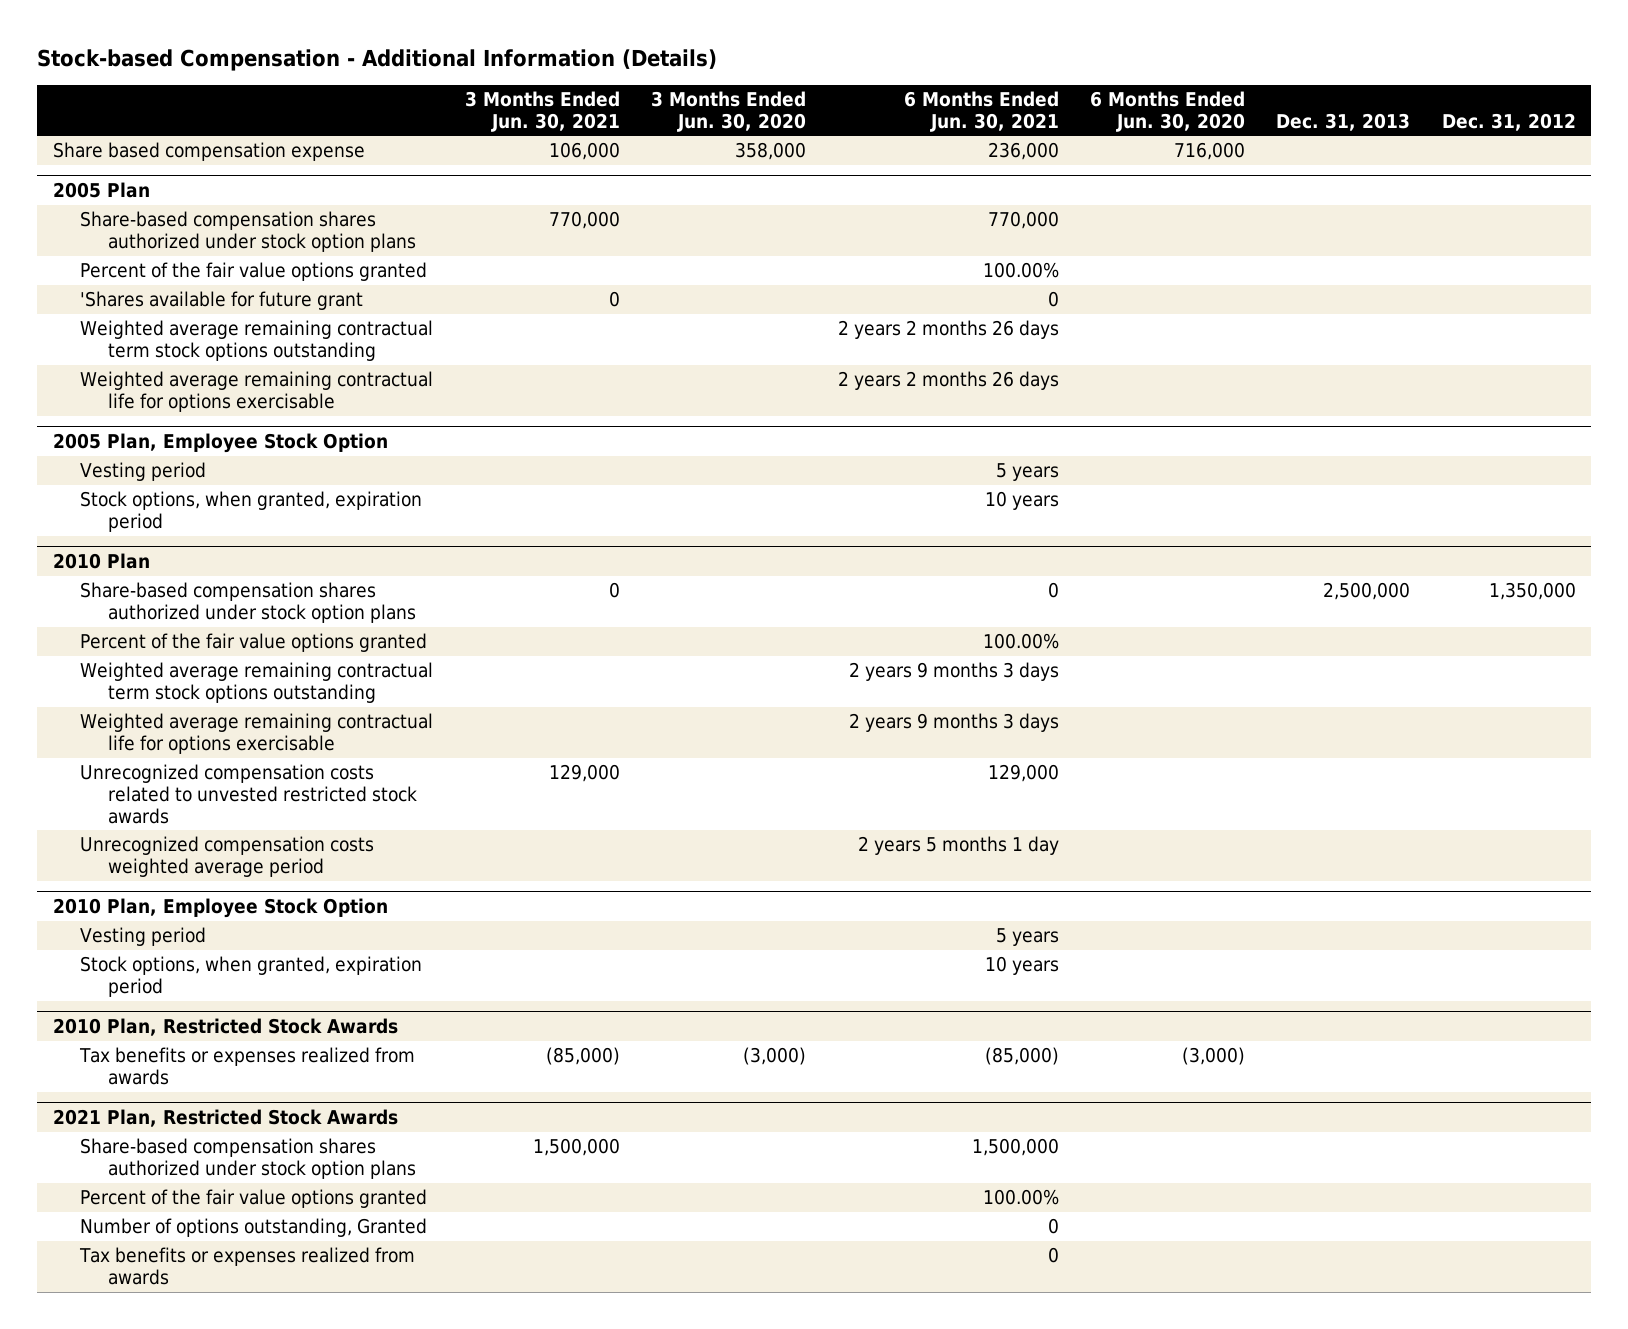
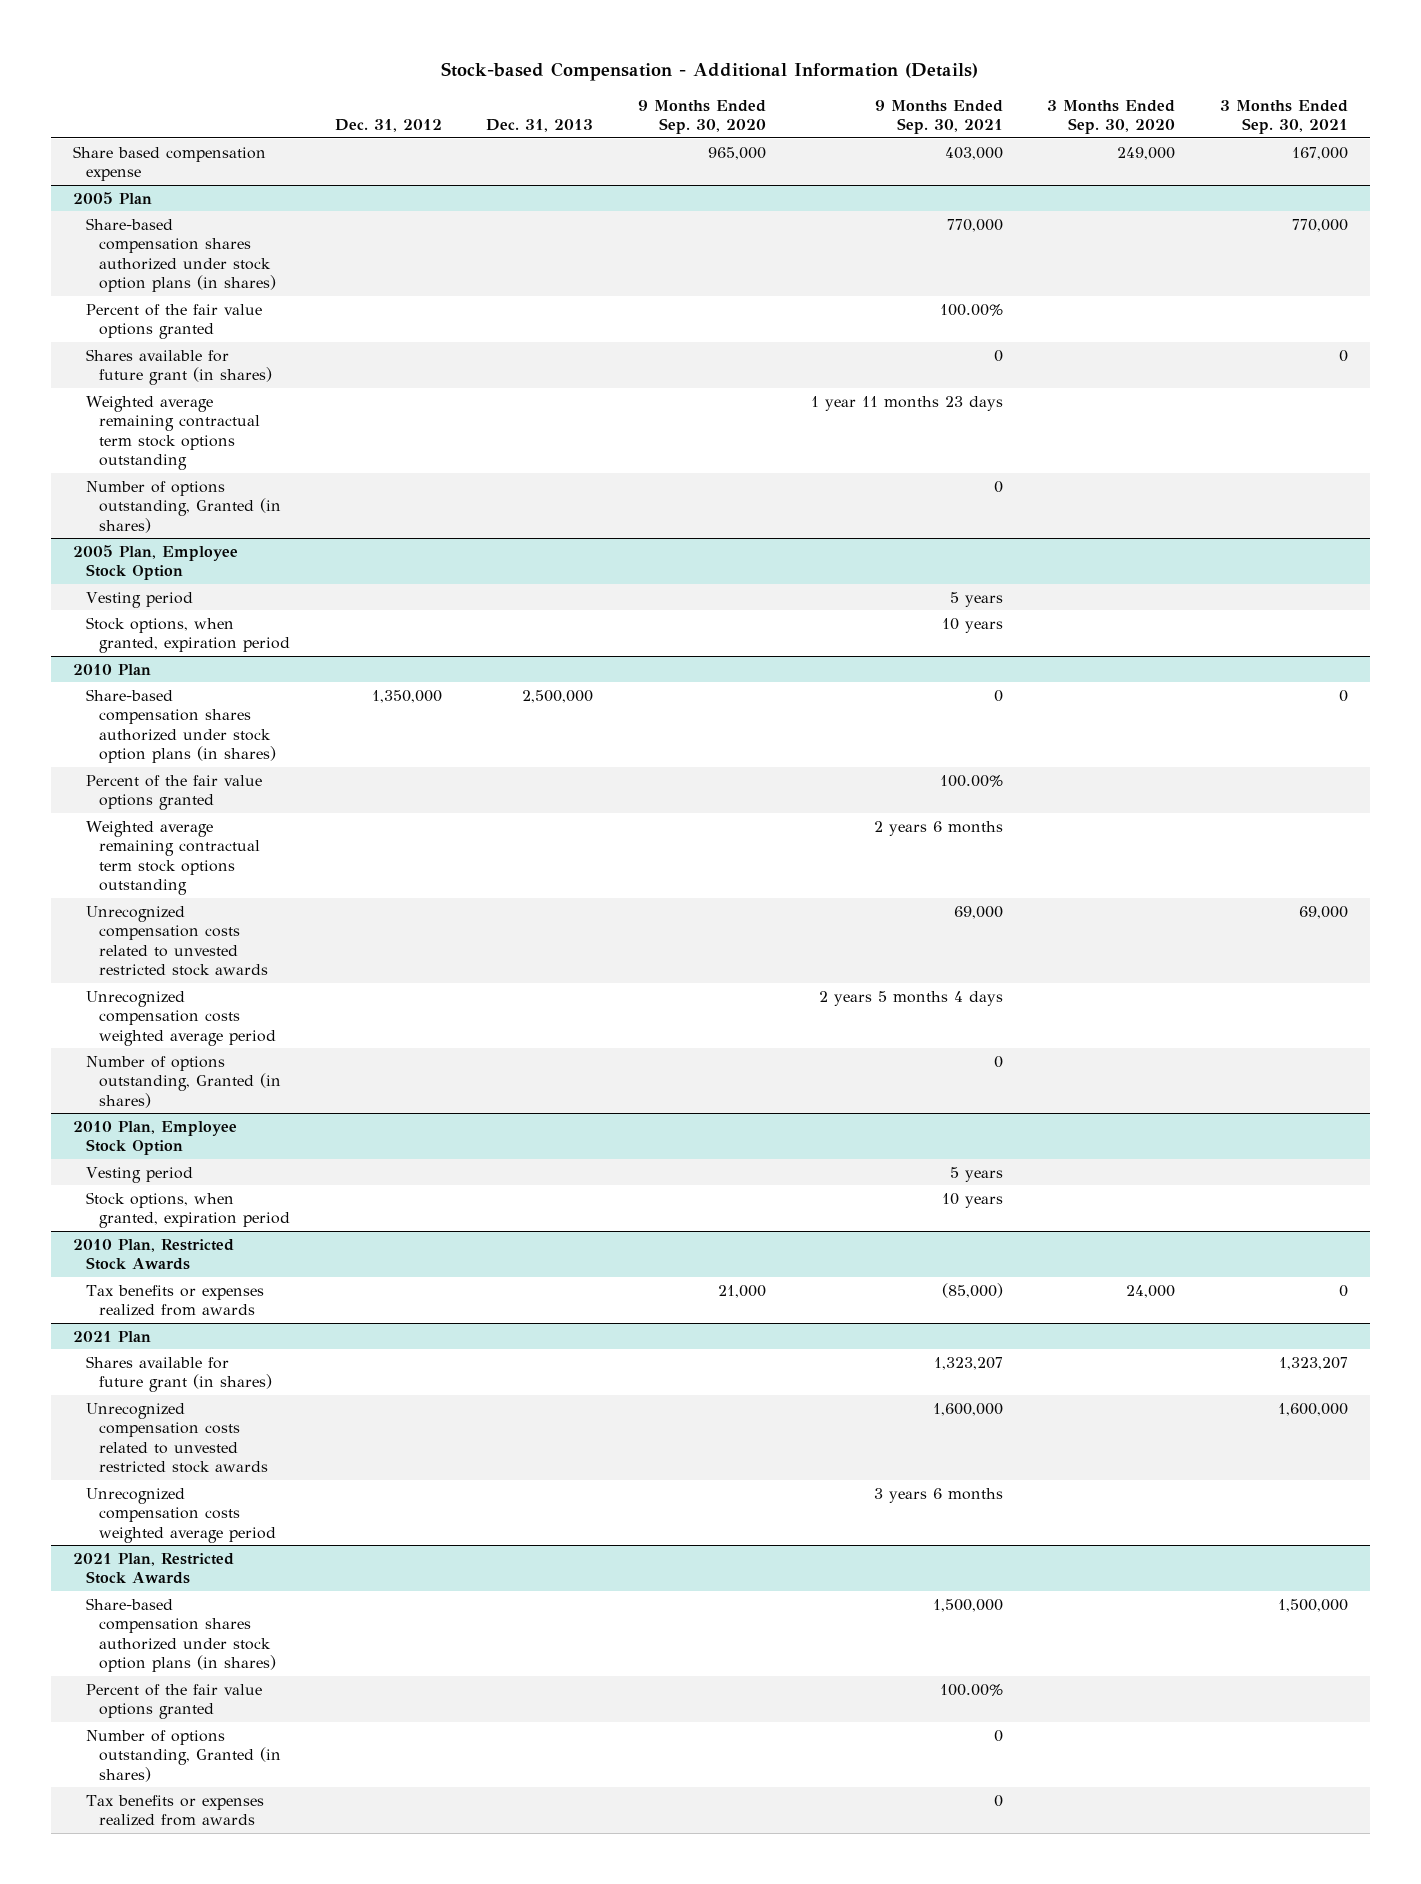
[464,90,620,132] 3 Months Ended Jun. 30, 2021 -> none
[651,90,807,132] 3 Months Ended Jun. 30, 2020 -> none
[903,90,1059,132] 6 Months Ended Jun. 30, 2021 -> none
[1089,90,1245,132] 6 Months Ended Jun. 30, 2020 -> none
none -> [637,99,766,135] 9 Months Ended Sep. 30, 2020
none -> [874,99,1003,135] 9 Months Ended Sep. 30, 2021
none -> [1047,99,1176,135] 3 Months Ended Sep. 30, 2020
none -> [1219,99,1348,135] 3 Months Ended Sep. 30, 2021
[80,211,417,252] Share-based compensation shares authorized under stock option plans -> [86,217,277,293] Share-based compensation shares authorized under stock option plans (in shares)
[80,291,364,311] 'Shares available for future grant -> [86,348,273,386] Shares available for future grant (in shares)
[80,371,434,412] Weighted average remaining contractual life for options exercisable -> none
none -> [86,480,282,533] Number of options outstanding, Granted (in shares)
[80,582,417,623] Share-based compensation shares authorized under stock option plans -> [86,688,277,764] Share-based compensation shares authorized under stock option plans (in shares)
[80,713,434,754] Weighted average remaining contractual life for options exercisable -> none
none -> [86,1055,282,1108] Number of options outstanding, Granted (in shares)
none -> [73,1330,152,1342] 2021 Plan
none -> [86,1355,273,1393] Shares available for future grant (in shares)
none -> [86,1402,269,1474] Unrecognized compensation costs related to unvested restricted stock awards
none -> [86,1487,277,1543] Unrecognized compensation costs weighted average period
[80,1138,417,1179] Share-based compensation shares authorized under stock option plans -> [86,1597,277,1673] Share-based compensation shares authorized under stock option plans (in shares)
[80,1218,428,1238] Number of options outstanding, Granted -> [86,1729,282,1782] Number of options outstanding, Granted (in shares)

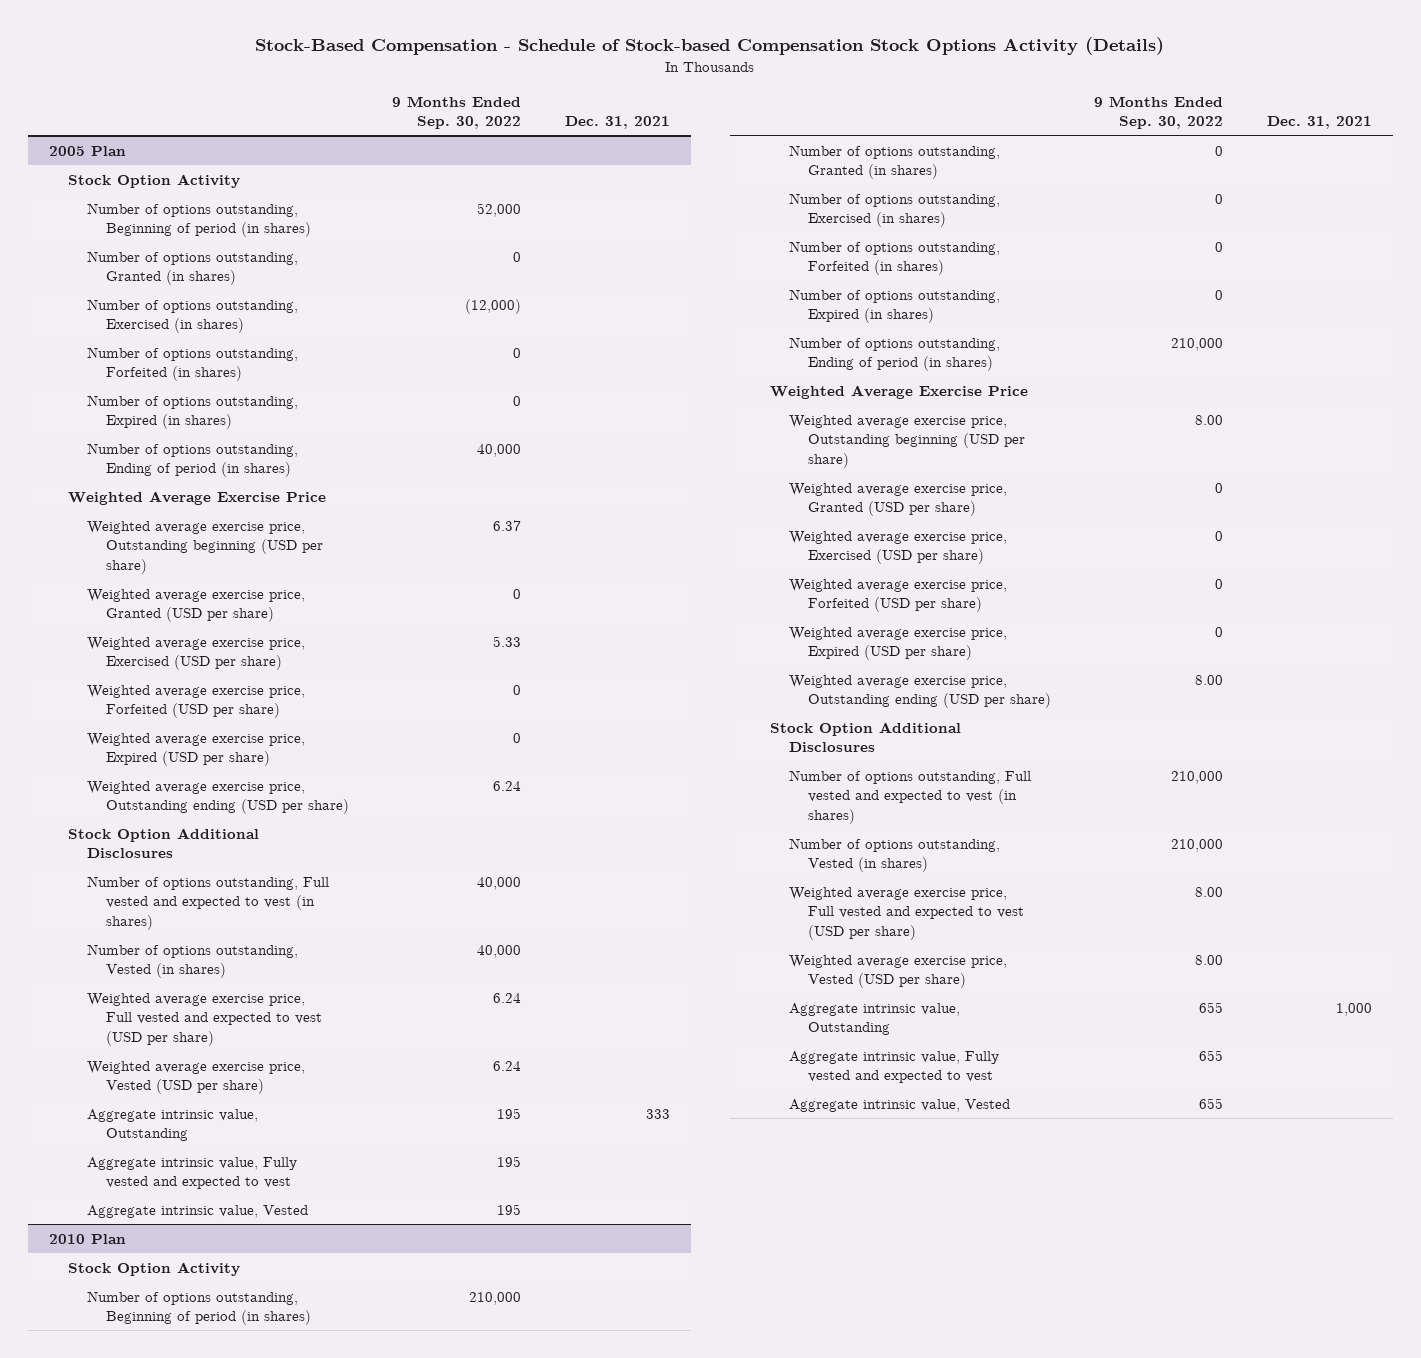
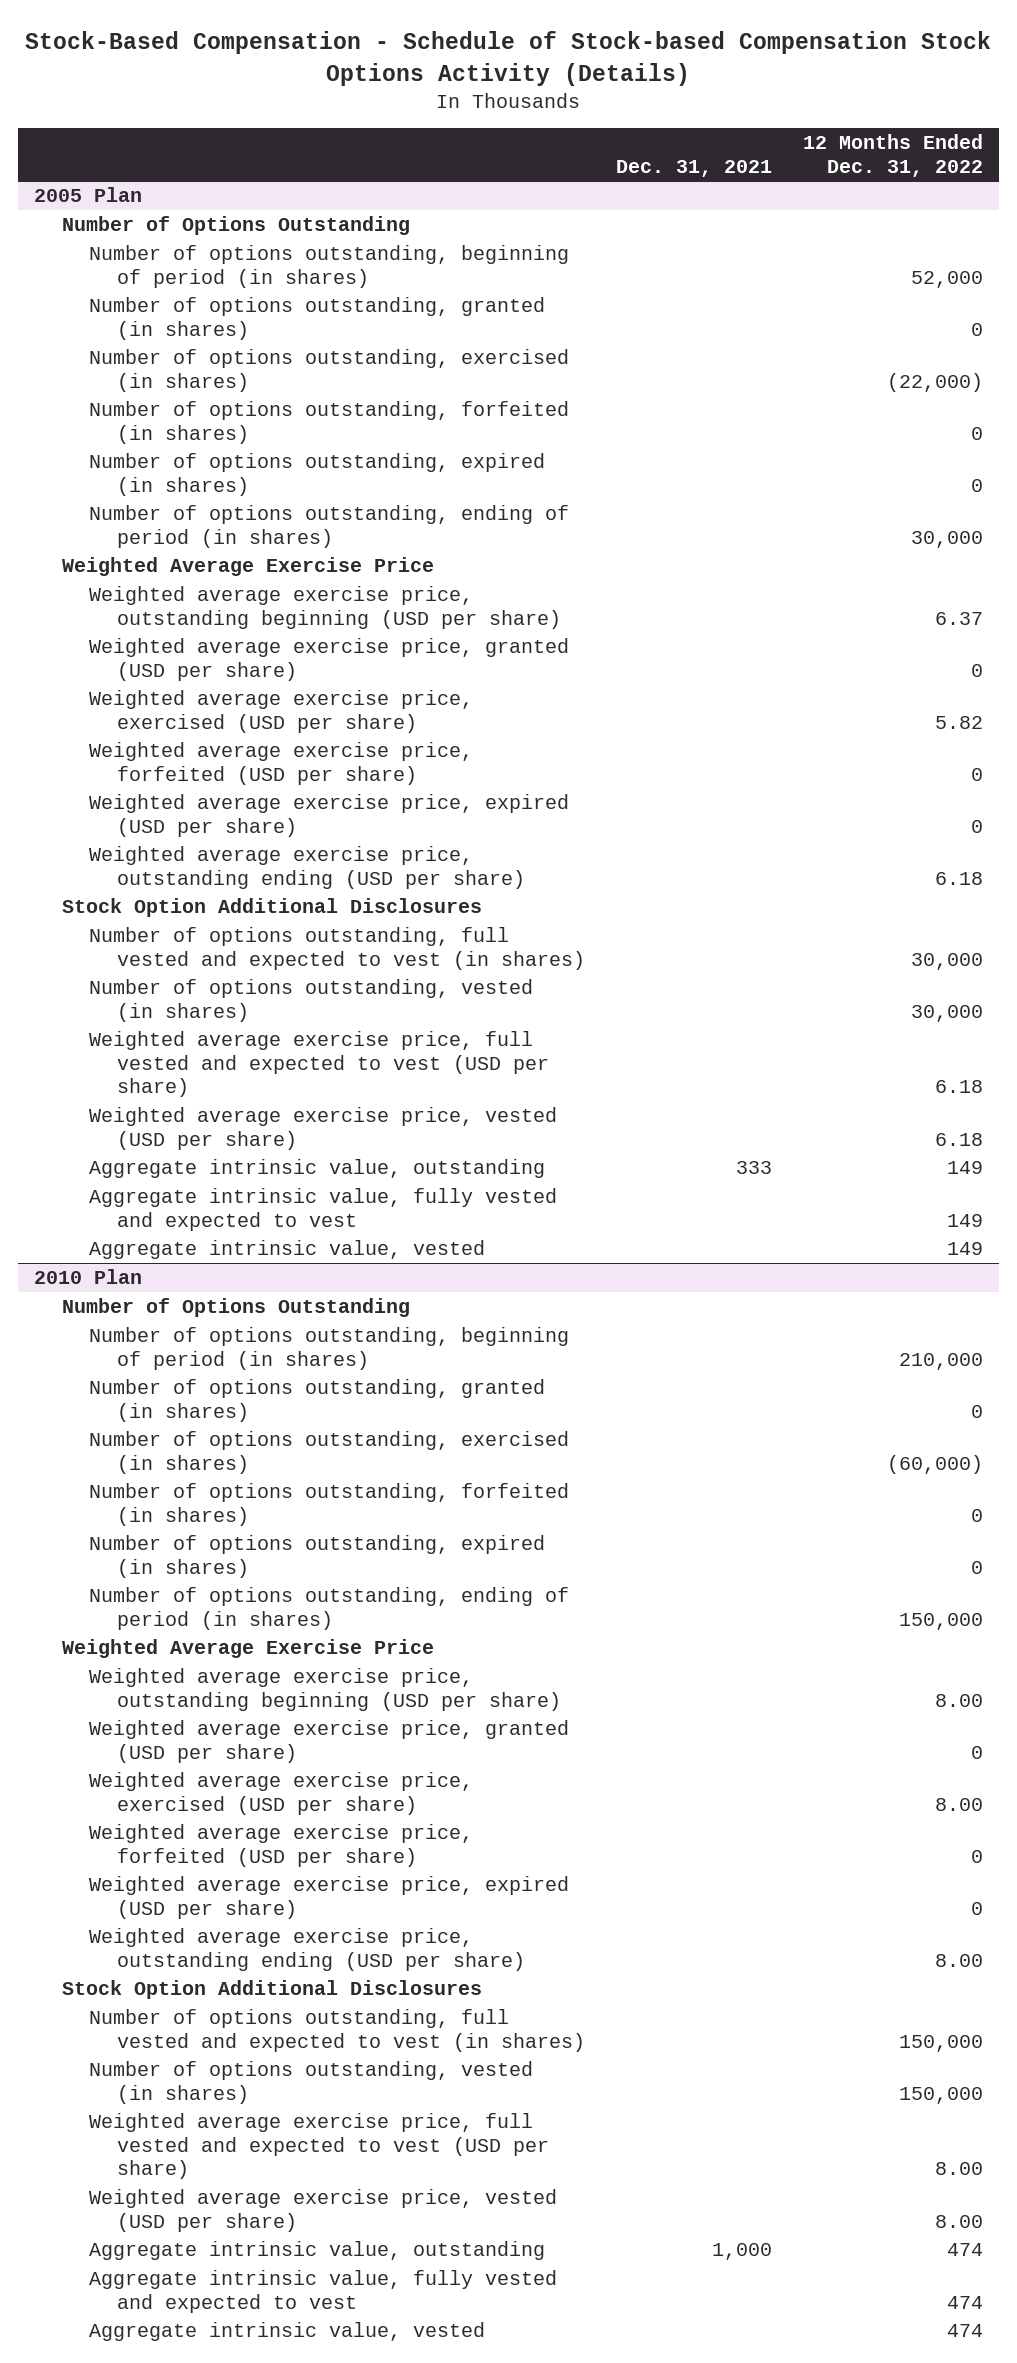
[392,95,522,130] 9 Months Ended Sep. 30, 2022 -> none
none -> [803,133,984,177] 12 Months Ended Dec. 31, 2022
[68,173,241,188] Stock Option Activity -> [61,216,410,236] Number of Options Outstanding
[86,202,311,238] Number of options outstanding, Beginning of period (in shares) -> [89,245,570,288] Number of options outstanding, beginning of period (in shares)
[86,250,298,286] Number of options outstanding, Granted (in shares) -> [89,297,546,340] Number of options outstanding, granted (in shares)
[86,298,298,334] Number of options outstanding, Exercised (in shares) -> [89,349,570,392] Number of options outstanding, exercised (in shares)
[86,346,298,382] Number of options outstanding, Forfeited (in shares) -> [89,401,570,444] Number of options outstanding, forfeited (in shares)
[86,394,298,430] Number of options outstanding, Expired (in shares) -> [89,453,546,496] Number of options outstanding, expired (in shares)
[86,442,298,478] Number of options outstanding, Ending of period (in shares) -> [89,505,570,548] Number of options outstanding, ending of period (in shares)
[86,520,323,574] Weighted average exercise price, Outstanding beginning (USD per share) -> [89,586,562,629] Weighted average exercise price, outstanding beginning (USD per share)
[86,588,305,623] Weighted average exercise price, Granted (USD per share) -> [89,638,570,681] Weighted average exercise price, granted (USD per share)
[86,636,305,671] Weighted average exercise price, Exercised (USD per share) -> [89,690,474,733] Weighted average exercise price, exercised (USD per share)
[86,684,305,719] Weighted average exercise price, Forfeited (USD per share) -> [89,742,474,785] Weighted average exercise price, forfeited (USD per share)
[86,732,305,767] Weighted average exercise price, Expired (USD per share) -> [89,794,570,837] Weighted average exercise price, expired (USD per share)
[86,780,349,815] Weighted average exercise price, Outstanding ending (USD per share) -> [89,846,526,889] Weighted average exercise price, outstanding ending (USD per share)
[86,875,329,930] Number of options outstanding, Full vested and expected to vest (in shares) -> [89,927,586,970] Number of options outstanding, full vested and expected to vest (in shares)
[86,943,298,979] Number of options outstanding, Vested (in shares) -> [89,979,534,1022] Number of options outstanding, vested (in shares)
[86,992,322,1046] Weighted average exercise price, Full vested and expected to vest (USD per share) -> [89,1031,550,1098] Weighted average exercise price, full vested and expected to vest (USD per share)
[86,1060,305,1095] Weighted average exercise price, Vested (USD per share) -> [89,1107,558,1150] Weighted average exercise price, vested (USD per share)
[86,1108,258,1142] Aggregate intrinsic value, Outstanding -> [89,1159,546,1179] Aggregate intrinsic value, outstanding
[86,1156,297,1190] Aggregate intrinsic value, Fully vested and expected to vest -> [89,1188,558,1231] Aggregate intrinsic value, fully vested and expected to vest
[86,1204,308,1218] Aggregate intrinsic value, Vested -> [89,1240,486,1260] Aggregate intrinsic value, vested
[68,1261,241,1276] Stock Option Activity -> [61,1298,410,1318] Number of Options Outstanding
[86,1290,311,1326] Number of options outstanding, Beginning of period (in shares) -> [89,1327,570,1370] Number of options outstanding, beginning of period (in shares)
[788,144,1000,180] Number of options outstanding, Granted (in shares) -> [89,1379,546,1422] Number of options outstanding, granted (in shares)
[788,192,1000,228] Number of options outstanding, Exercised (in shares) -> [89,1431,570,1474] Number of options outstanding, exercised (in shares)
[788,240,1000,276] Number of options outstanding, Forfeited (in shares) -> [89,1483,570,1526] Number of options outstanding, forfeited (in shares)
[788,288,1000,324] Number of options outstanding, Expired (in shares) -> [89,1535,546,1578] Number of options outstanding, expired (in shares)
[788,336,1000,372] Number of options outstanding, Ending of period (in shares) -> [89,1587,570,1630] Number of options outstanding, ending of period (in shares)
[788,414,1025,468] Weighted average exercise price, Outstanding beginning (USD per share) -> [89,1668,562,1711] Weighted average exercise price, outstanding beginning (USD per share)
[788,482,1007,517] Weighted average exercise price, Granted (USD per share) -> [89,1720,570,1763] Weighted average exercise price, granted (USD per share)
[788,530,1007,565] Weighted average exercise price, Exercised (USD per share) -> [89,1772,474,1815] Weighted average exercise price, exercised (USD per share)
[788,578,1007,613] Weighted average exercise price, Forfeited (USD per share) -> [89,1824,474,1867] Weighted average exercise price, forfeited (USD per share)
[788,626,1007,661] Weighted average exercise price, Expired (USD per share) -> [89,1876,570,1919] Weighted average exercise price, expired (USD per share)
[788,674,1051,709] Weighted average exercise price, Outstanding ending (USD per share) -> [89,1928,526,1971] Weighted average exercise price, outstanding ending (USD per share)
[788,769,1031,824] Number of options outstanding, Full vested and expected to vest (in shares) -> [89,2009,586,2052] Number of options outstanding, full vested and expected to vest (in shares)
[788,837,1000,873] Number of options outstanding, Vested (in shares) -> [89,2061,534,2104] Number of options outstanding, vested (in shares)
[788,886,1024,940] Weighted average exercise price, Full vested and expected to vest (USD per share) -> [89,2113,550,2180] Weighted average exercise price, full vested and expected to vest (USD per share)
[788,954,1007,989] Weighted average exercise price, Vested (USD per share) -> [89,2189,558,2232] Weighted average exercise price, vested (USD per share)
[788,1002,960,1036] Aggregate intrinsic value, Outstanding -> [89,2241,546,2261] Aggregate intrinsic value, outstanding
[788,1050,999,1084] Aggregate intrinsic value, Fully vested and expected to vest -> [89,2270,558,2313] Aggregate intrinsic value, fully vested and expected to vest
[788,1098,1010,1112] Aggregate intrinsic value, Vested -> [89,2322,486,2342] Aggregate intrinsic value, vested

